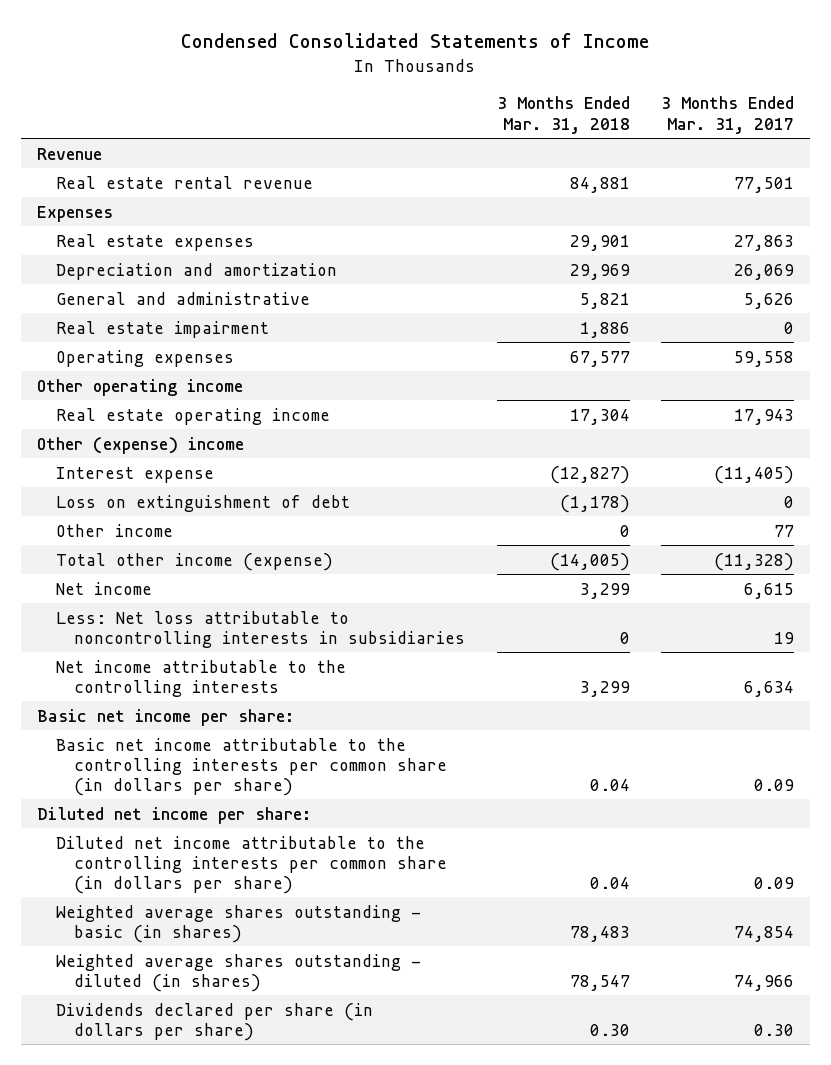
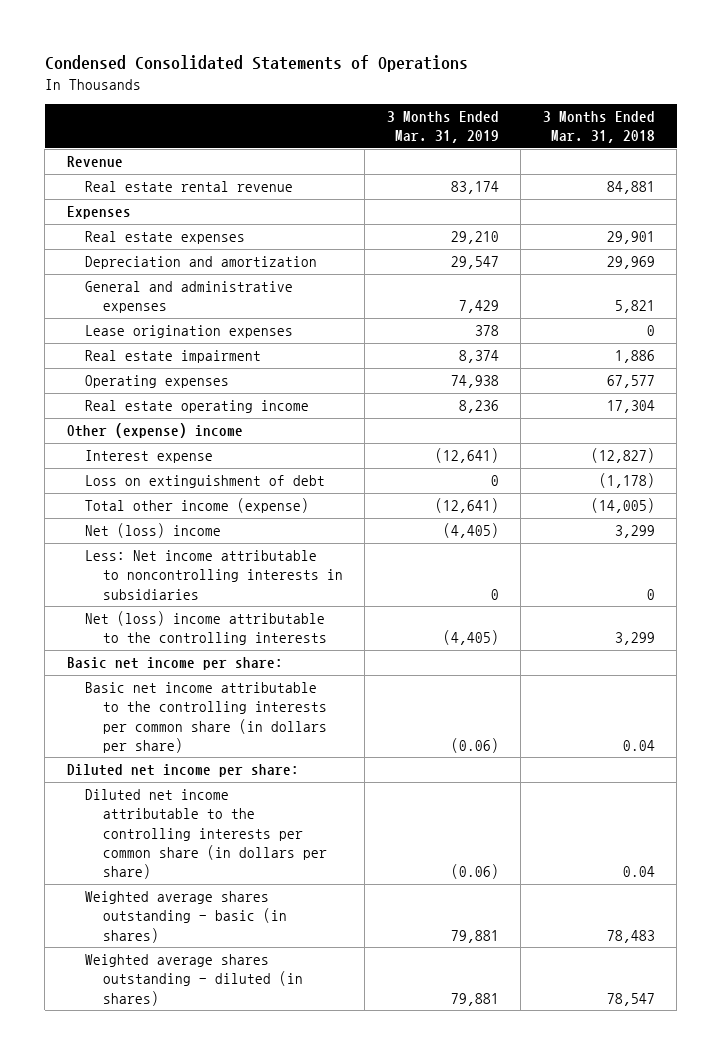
[181,33,650,49] Condensed Consolidated Statements of Income -> [44,55,468,73] Condensed Consolidated Statements of Operations
[661,96,795,134] 3 Months Ended Mar. 31, 2017 -> none
none -> [386,111,499,144] 3 Months Ended Mar. 31, 2019
[55,291,310,305] General and administrative -> [84,281,293,314] General and administrative expenses
none -> [84,325,293,339] Lease origination expenses
[36,378,243,396] Other operating income -> none
[55,523,173,537] Other income -> none
[55,581,152,595] Net income -> [84,523,221,539] Net (loss) income
[55,610,466,648] Less: Net loss attributable to noncontrolling interests in subsidiaries -> [84,550,343,600] Less: Net income attributable to noncontrolling interests in subsidiaries
[55,659,346,697] Net income attributable to the controlling interests -> [84,611,327,646] Net (loss) income attributable to the controlling interests
[55,1002,373,1041] Dividends declared per share (in dollars per share) -> none

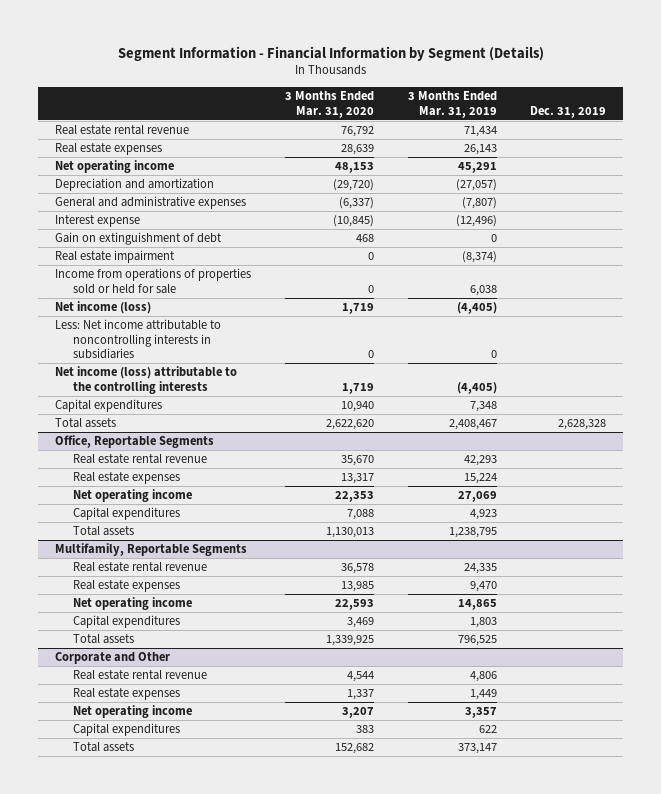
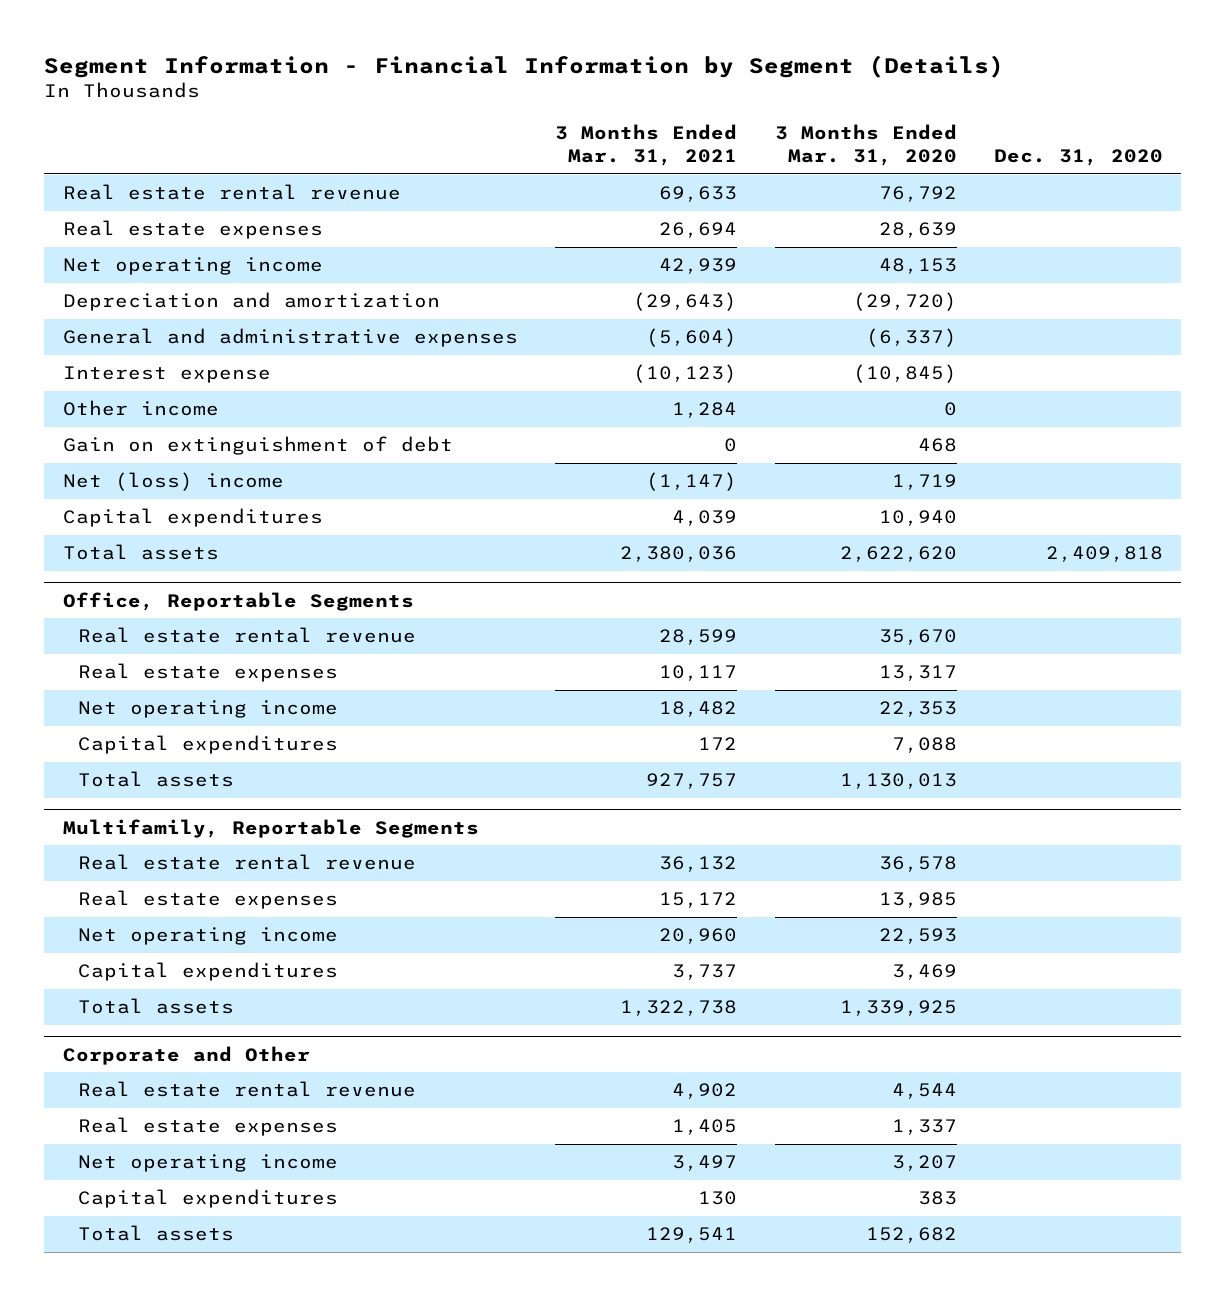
[407,91,497,118] 3 Months Ended Mar. 31, 2019 -> none
[530,105,607,118] Dec. 31, 2019 -> none
none -> [555,124,738,167] 3 Months Ended Mar. 31, 2021
none -> [993,149,1163,167] Dec. 31, 2020
none -> [63,400,220,417] Other income
[55,250,176,264] Real estate impairment -> none
[55,268,252,294] Income from operations of properties sold or held for sale -> none
[55,301,152,315] Net income (loss) -> none
[55,319,222,360] Less: Net income attributable to noncontrolling interests in subsidiaries -> none
[55,366,238,394] Net income (loss) attributable to the controlling interests -> [63,472,285,492] Net (loss) income

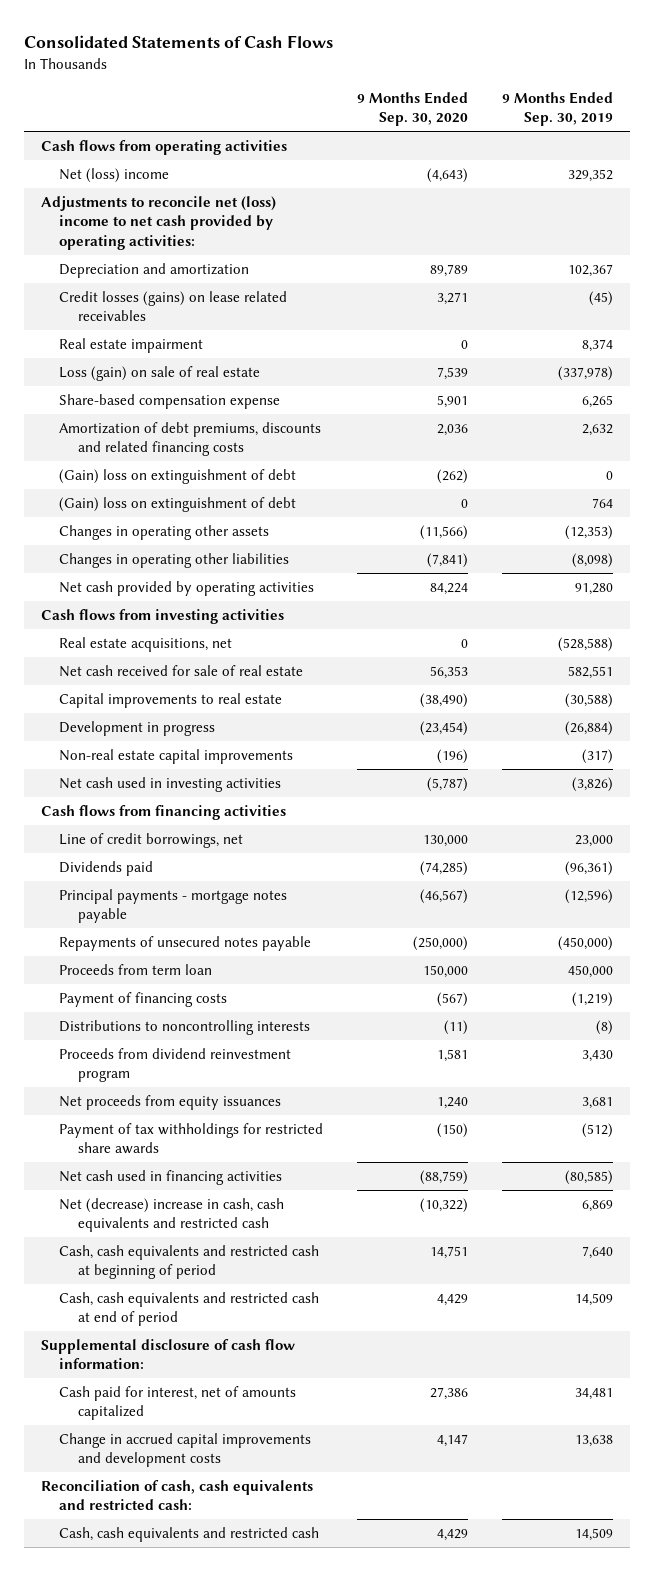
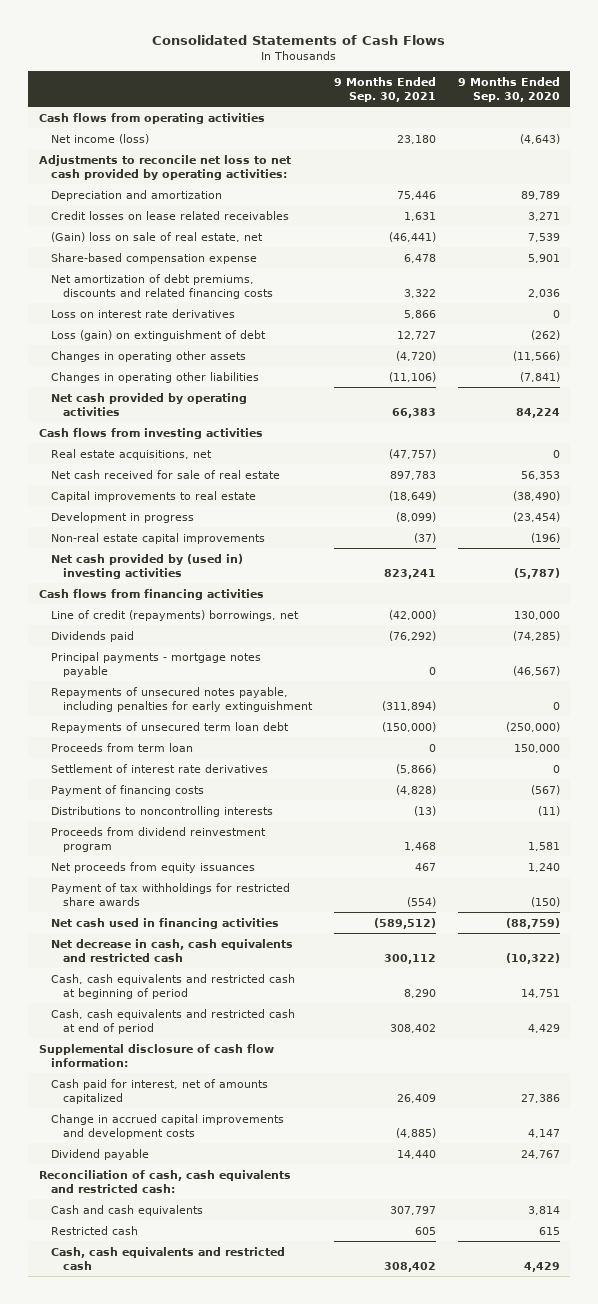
[501,91,613,127] 9 Months Ended Sep. 30, 2019 -> none
none -> [333,76,436,102] 9 Months Ended Sep. 30, 2021
[59,168,170,184] Net (loss) income -> [50,133,149,144] Net income (loss)
[41,196,277,250] Adjustments to reconcile net (loss) income to net cash provided by operating activities: -> [38,154,291,180] Adjustments to reconcile net loss to net cash provided by operating activities:
[59,338,204,354] Real estate impairment -> none
[59,291,288,322] Credit losses (gains) on lease related receivables -> [50,210,289,220] Credit losses on lease related receivables
[59,366,261,382] Loss (gain) on sale of real estate -> [50,231,263,242] (Gain) loss on sale of real estate, net
[59,497,297,513] (Gain) loss on extinguishment of debt -> none
[59,422,322,457] Amortization of debt premiums, discounts and related financing costs -> [50,273,274,299] Net amortization of debt premiums, discounts and related financing costs
none -> [50,308,235,318] Loss on interest rate derivatives
[59,469,297,485] (Gain) loss on extinguishment of debt -> [50,329,266,341] Loss (gain) on extinguishment of debt
[59,777,282,793] Net cash used in investing activities -> [50,553,243,579] Net cash provided by (used in) investing activities
[59,833,244,849] Line of credit borrowings, net -> [50,609,299,621] Line of credit (repayments) borrowings, net
none -> [50,686,314,712] Repayments of unsecured notes payable, including penalties for early extinguishment
[59,936,312,952] Repayments of unsecured notes payable -> [50,721,289,733] Repayments of unsecured term loan debt
none -> [50,763,268,773] Settlement of interest rate derivatives
[59,1198,285,1233] Net (decrease) increase in cash, cash equivalents and restricted cash -> [50,938,293,962] Net decrease in cash, cash equivalents and restricted cash
none -> [50,1148,149,1160] Dividend payable
none -> [50,1204,203,1216] Cash and cash equivalents
none -> [50,1225,138,1235] Restricted cash

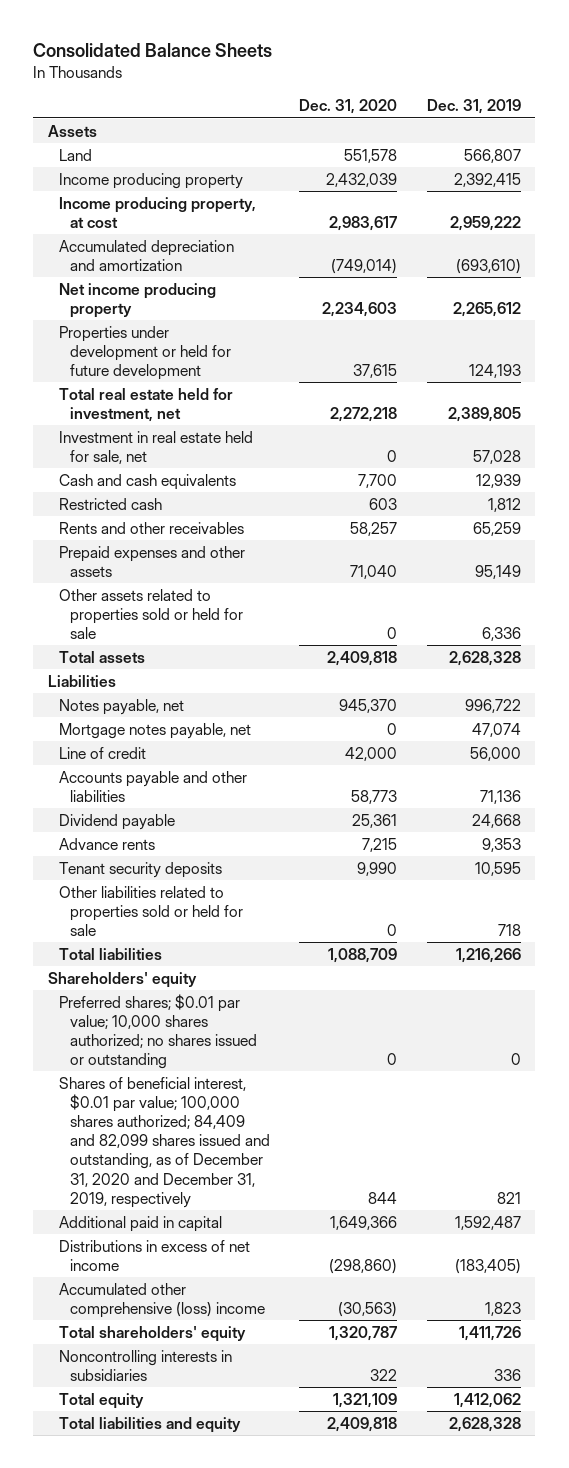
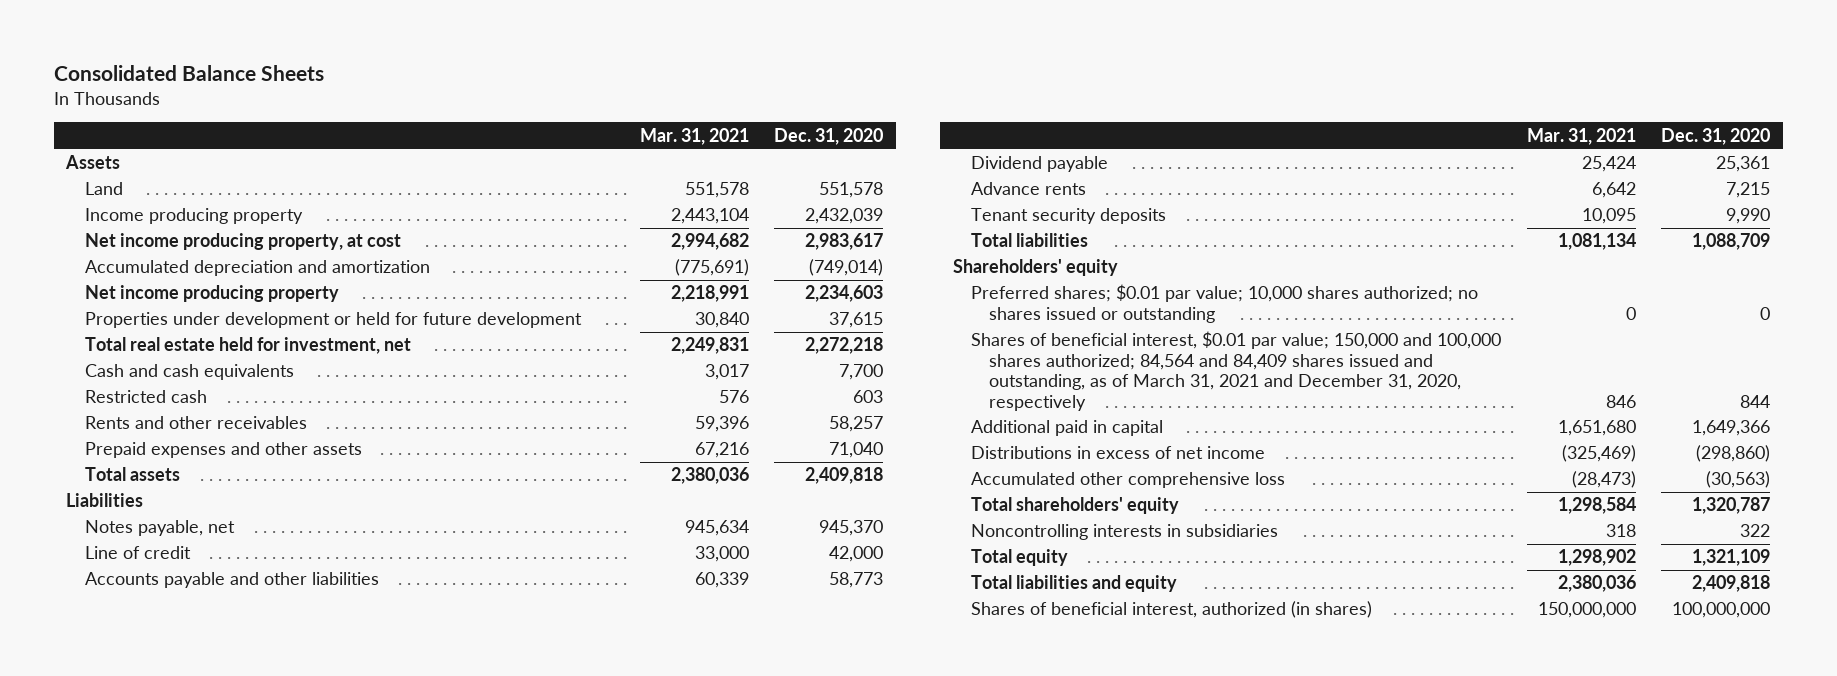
[426,99,521,115] Dec. 31, 2019 -> none
none -> [640,127,750,145] Mar. 31, 2021
[58,196,256,228] Income producing property, at cost -> [84,233,401,251] Net income producing property, at cost
[58,430,253,464] Investment in real estate held for sale, net -> none
[58,588,244,640] Other assets related to properties sold or held for sale -> none
[58,722,251,739] Mortgage notes payable, net -> none
[58,885,244,937] Other liabilities related to properties sold or held for sale -> none
[58,1076,271,1208] Shares of beneficial interest, $0.01 par value; 100,000 shares authorized; 84,409 and 82,099 shares issued and outstanding, as of December 31, 2020 and December 31, 2019, respectively -> [971,331,1502,411] Shares of beneficial interest, $0.01 par value; 150,000 and 100,000 shares authorized; 84,564 and 84,409 shares issued and outstanding, as of March 31, 2021 and December 31, 2020, respectively
[58,1282,266,1318] Accumulated other comprehensive (loss) income -> [971,472,1286,489] Accumulated other comprehensive loss
none -> [971,601,1373,619] Shares of beneficial interest, authorized (in shares)

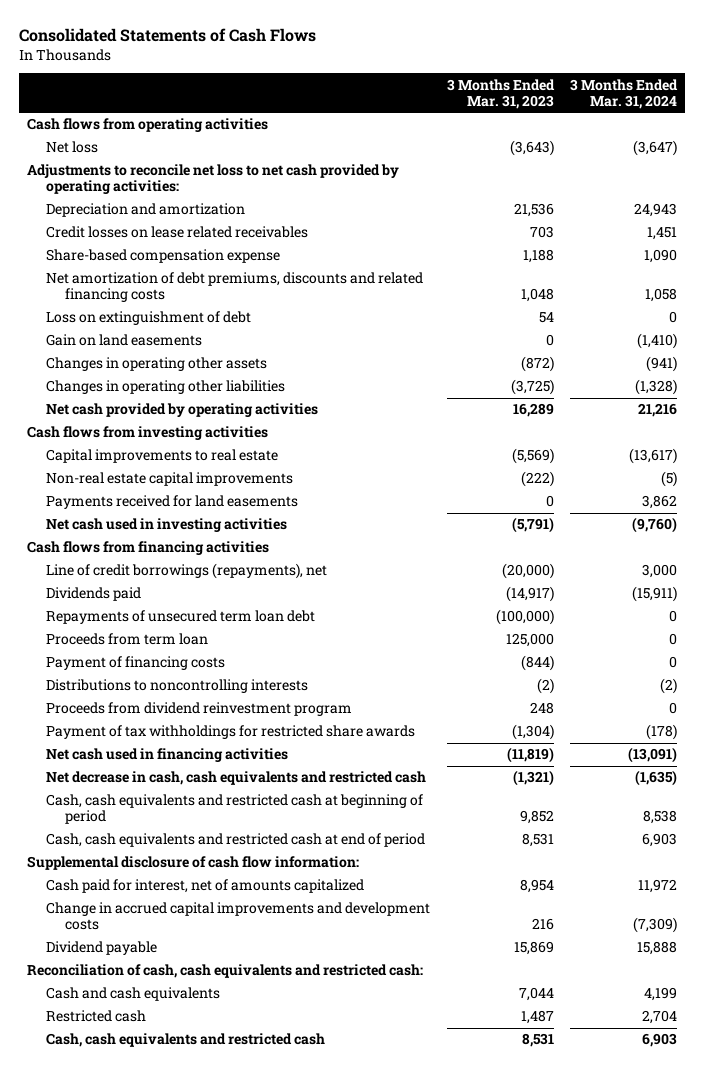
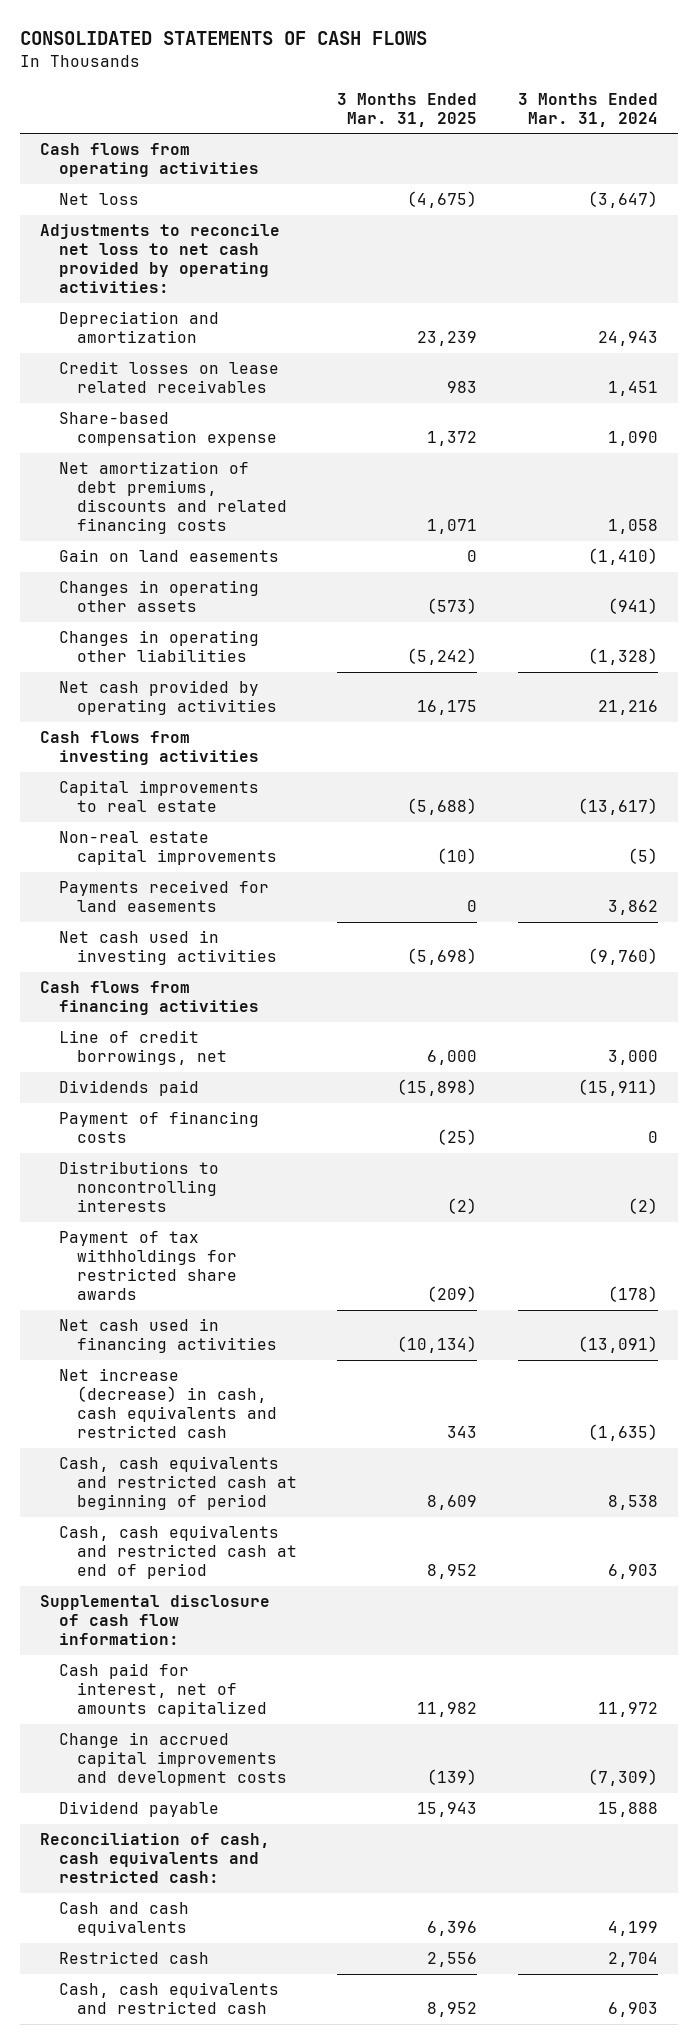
[19,27,317,42] Consolidated Statements of Cash Flows -> [20,31,428,46] CONSOLIDATED STATEMENTS OF CASH FLOWS
[446,78,555,109] 3 Months Ended Mar. 31, 2023 -> none
none -> [337,92,478,127] 3 Months Ended Mar. 31, 2025
[46,311,252,326] Loss on extinguishment of debt -> none
[46,563,328,580] Line of credit borrowings (repayments), net -> [58,1030,227,1066] Line of credit borrowings, net
[46,610,316,625] Repayments of unsecured term loan debt -> none
[46,633,209,646] Proceeds from term loan -> none
[46,702,353,717] Proceeds from dividend reinvestment program -> none
[46,771,427,786] Net decrease in cash, cash equivalents and restricted cash -> [58,1368,277,1439] Net increase (decrease) in cash, cash equivalents and restricted cash

